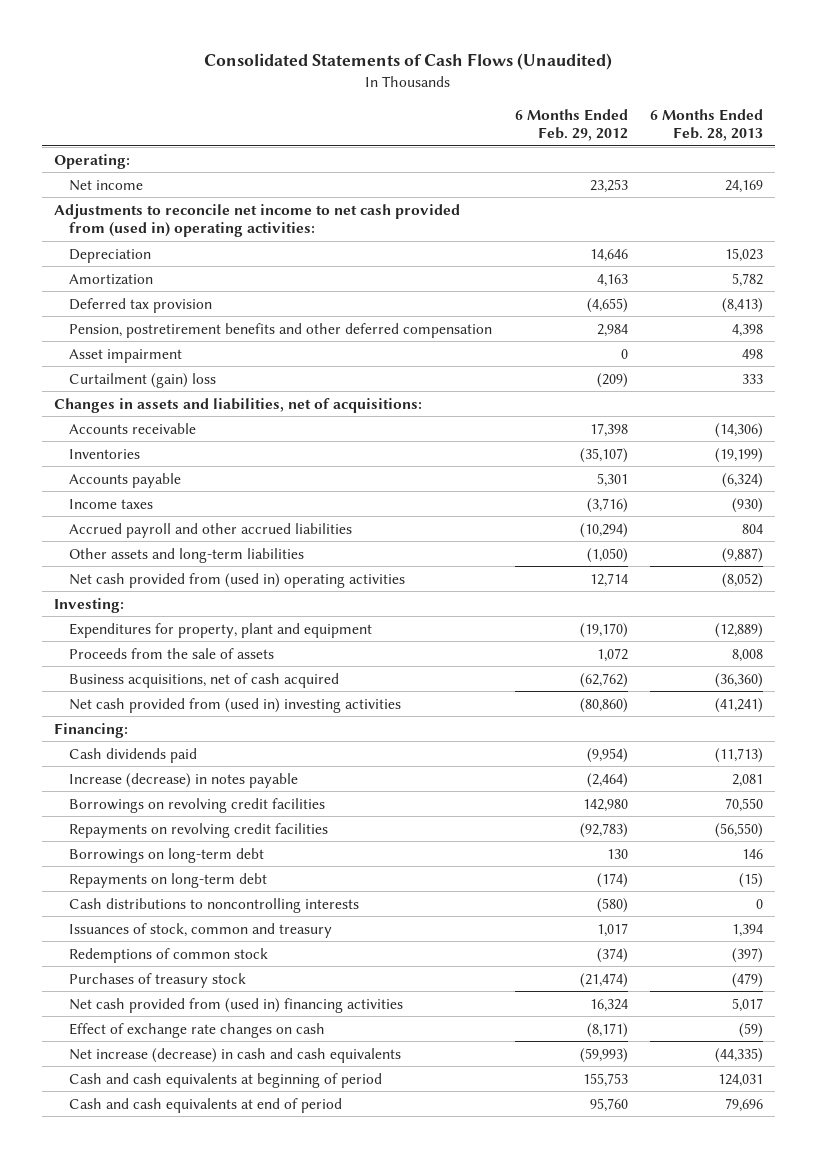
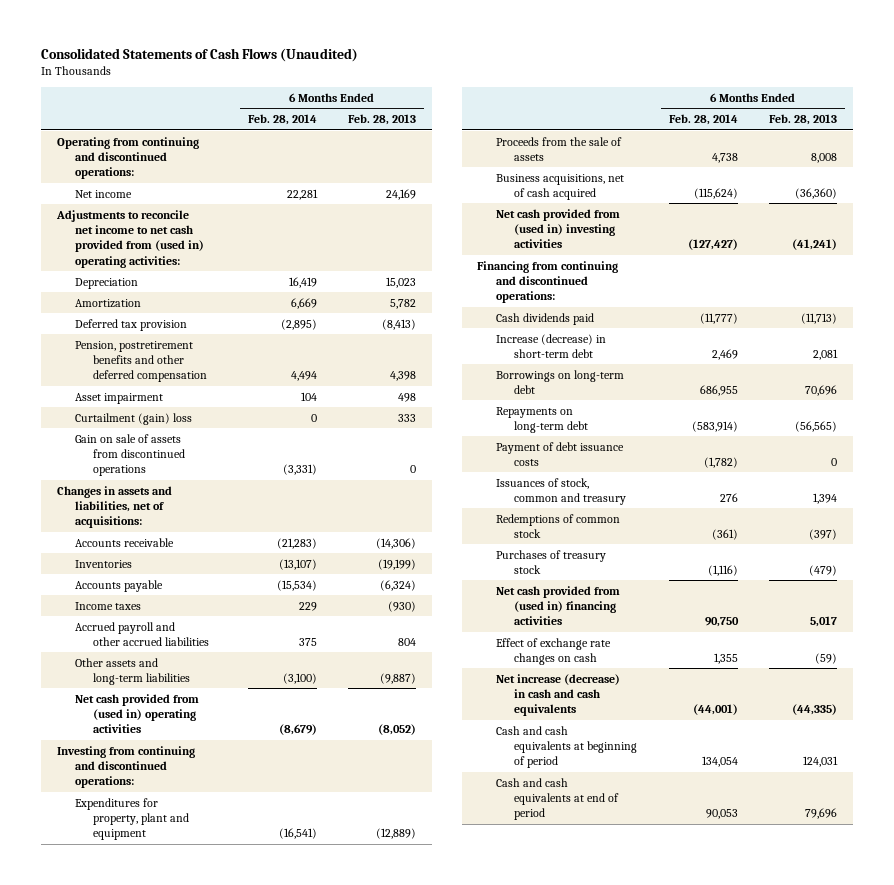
[514,108,628,142] 6 Months Ended Feb. 29, 2012 -> none
none -> [247,114,317,126] Feb. 28, 2014
[53,153,130,169] Operating: -> [56,136,199,180] Operating from continuing and discontinued operations:
none -> [74,433,186,477] Gain on sale of assets from discontinued operations
[53,597,124,613] Investing: -> [56,745,195,789] Investing from continuing and discontinued operations:
[53,722,128,738] Financing: -> [477,260,619,304] Financing from continuing and discontinued operations:
[68,797,325,813] Borrowings on revolving credit facilities -> none
[68,822,328,838] Repayments on revolving credit facilities -> none
[68,897,359,913] Cash distributions to noncontrolling interests -> none
[68,772,298,788] Increase (decrease) in notes payable -> [495,333,606,358] Increase (decrease) in short-term debt
[742,848,764,859] 146 -> [805,384,838,396] 70,696
[739,872,764,888] (15) -> [795,420,838,432] (56,565)
none -> [495,441,624,466] Payment of debt issuance costs

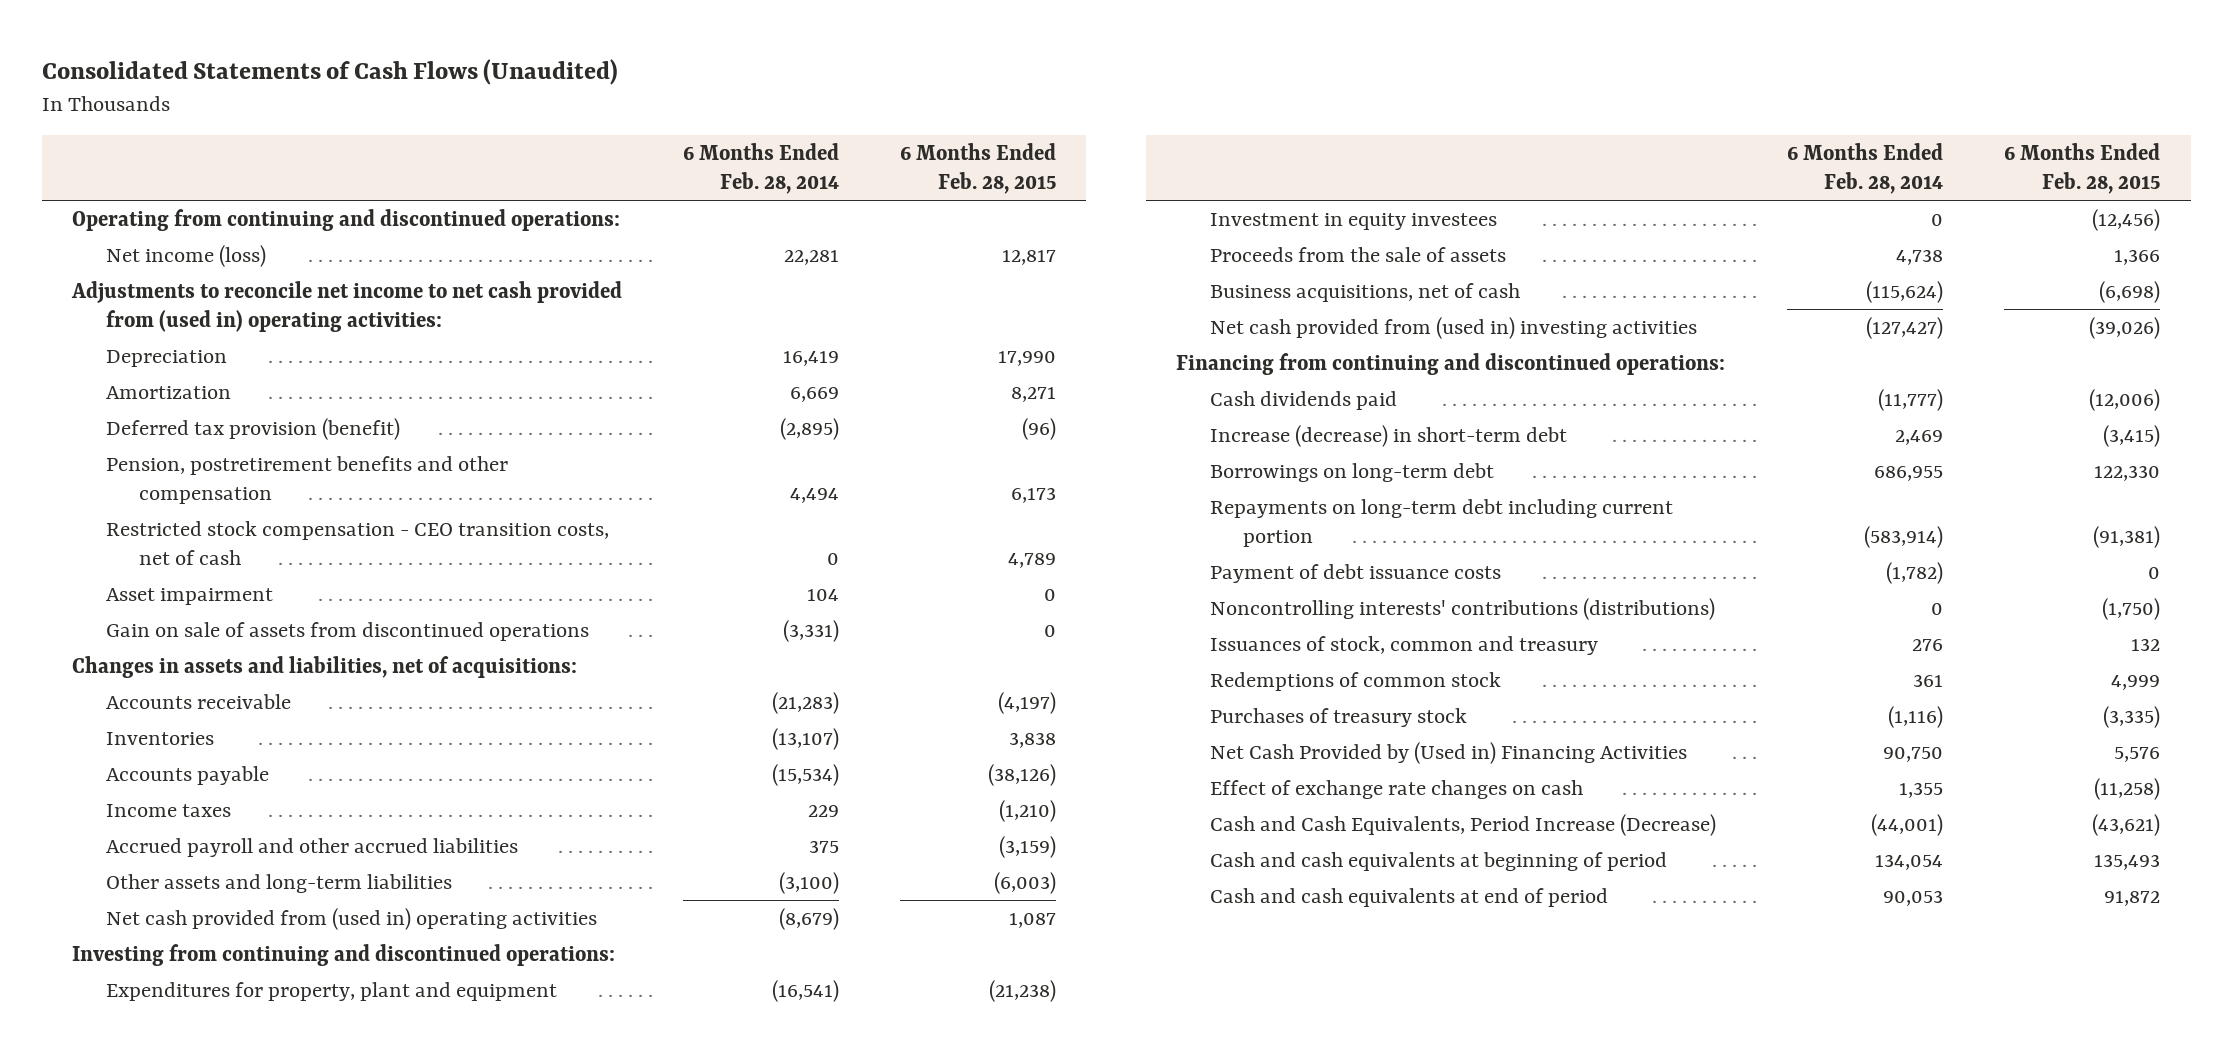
[348,114,417,126] Feb. 28, 2013 -> none
none -> [900,142,1057,194] 6 Months Ended Feb. 28, 2015
[74,189,132,198] Net income -> [105,244,266,267] Net income (loss)
[74,318,187,331] Deferred tax provision -> [105,417,400,440] Deferred tax provision (benefit)
[74,340,208,383] Pension, postretirement benefits and other deferred compensation -> [105,455,508,505] Pension, postretirement benefits and other compensation
none -> [105,520,609,566] Restricted stock compensation - CEO transition costs, net of cash
[74,412,192,425] Curtailment (gain) loss -> none
none -> [1209,212,1497,230] Investment in equity investees
[495,173,624,200] Business acquisitions, net of cash acquired -> [1209,282,1520,302] Business acquisitions, net of cash
[495,406,589,433] Repayments on long-term debt -> [1209,498,1673,548] Repayments on long-term debt including current portion
none -> [1209,597,1715,620] Noncontrolling interests' contributions (distributions)
[711,528,738,540] (361) -> [1913,673,1944,687] 361
[495,585,620,626] Net cash provided from (used in) financing activities -> [1209,741,1687,764] Net Cash Provided by (Used in) Financing Activities
[495,673,620,717] Net increase (decrease) in cash and cash equivalents -> [1209,813,1716,836] Cash and Cash Equivalents, Period Increase (Decrease)

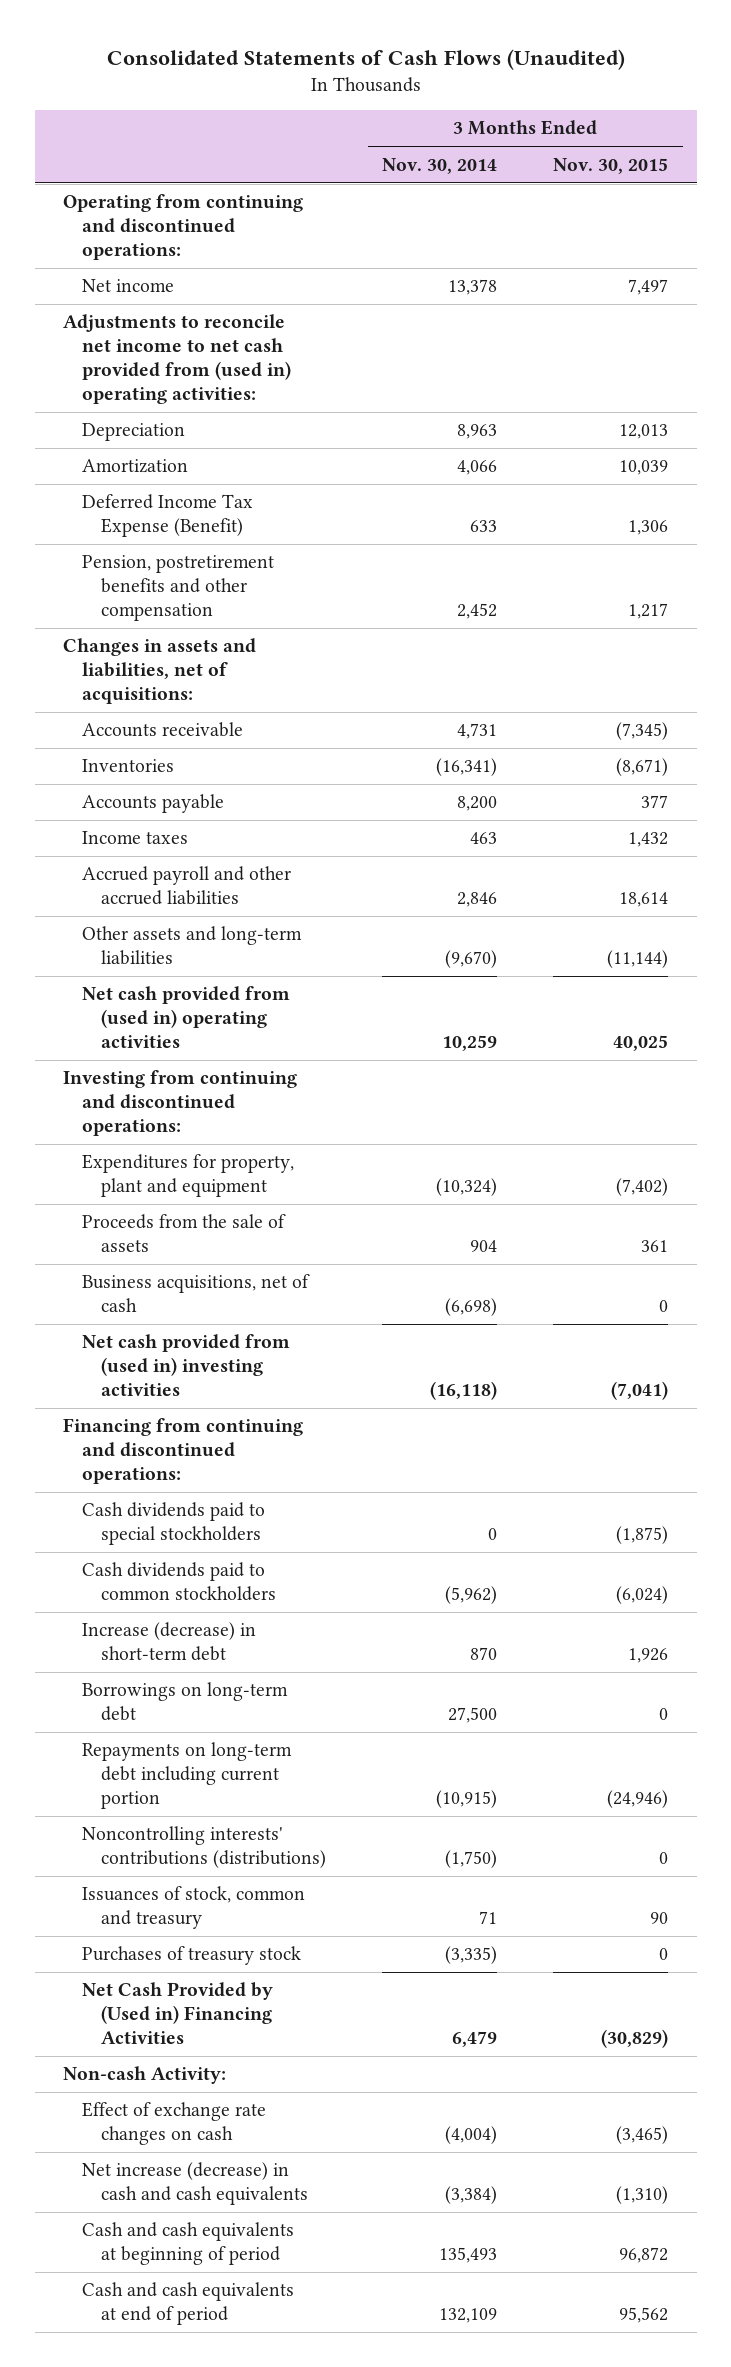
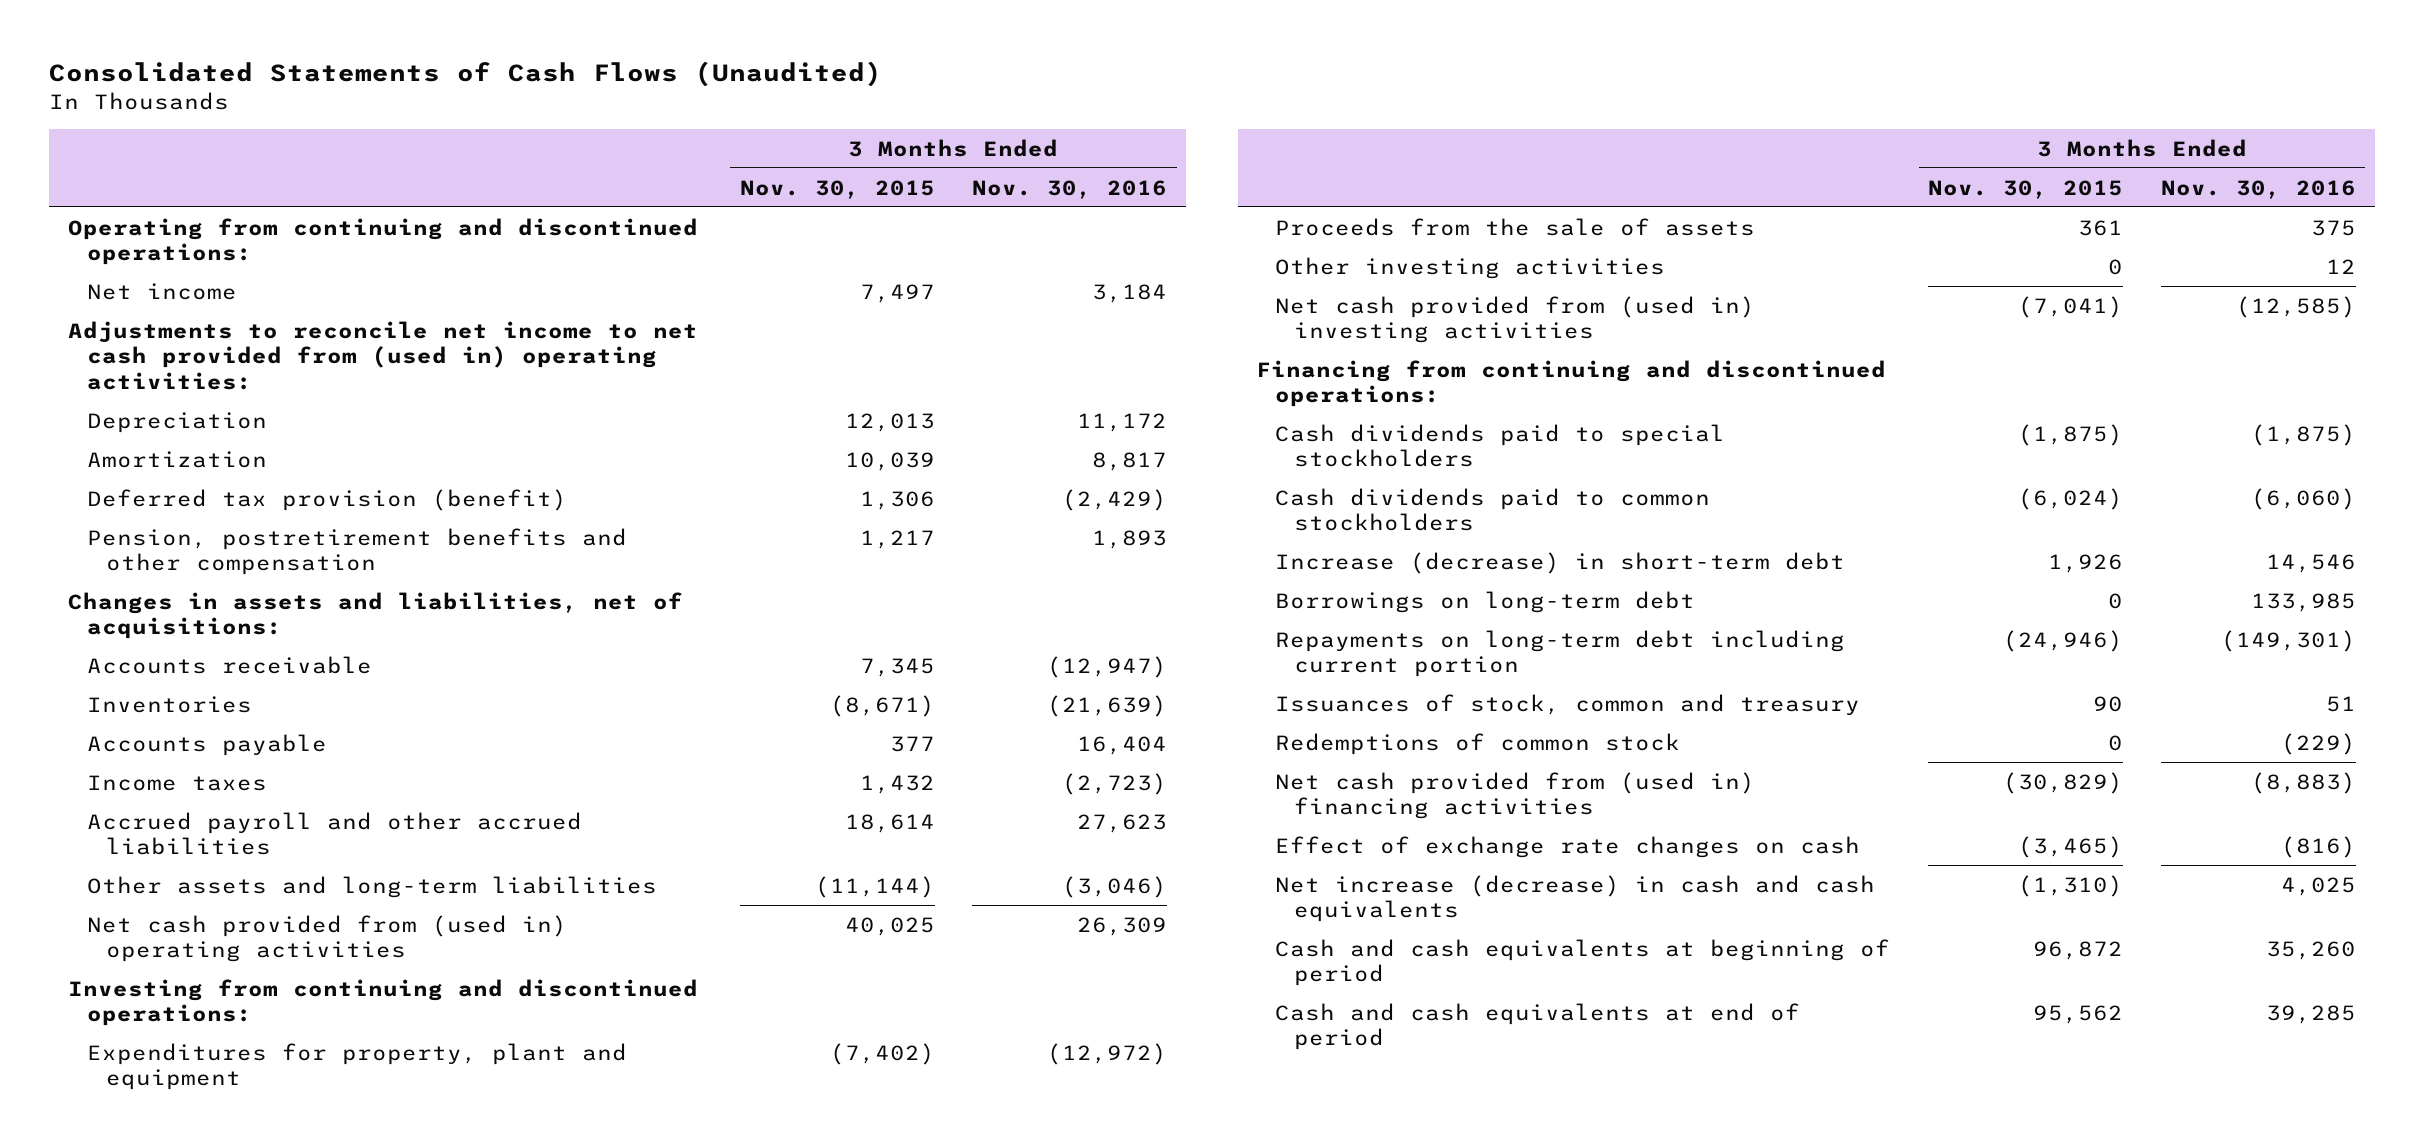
[382,157,498,174] Nov. 30, 2014 -> none
none -> [972,179,1168,199] Nov. 30, 2016
[81,494,253,538] Deferred Income Tax Expense (Benefit) -> [86,488,567,511] Deferred tax provision (benefit)
[616,722,669,741] (7,345) -> [859,657,935,677] 7,345
[81,1274,310,1313] Business acquisitions, net of cash -> none
none -> [1275,256,1666,279] Other investing activities
[81,1826,326,1869] Noncontrolling interests' contributions (distributions) -> none
[81,1946,301,1966] Purchases of treasury stock -> none
[62,2066,226,2085] Non-cash Activity: -> none
none -> [1275,732,1681,755] Redemptions of common stock
[81,1982,273,2044] Net Cash Provided by (Used in) Financing Activities -> [1275,771,1756,820] Net cash provided from (used in) financing activities

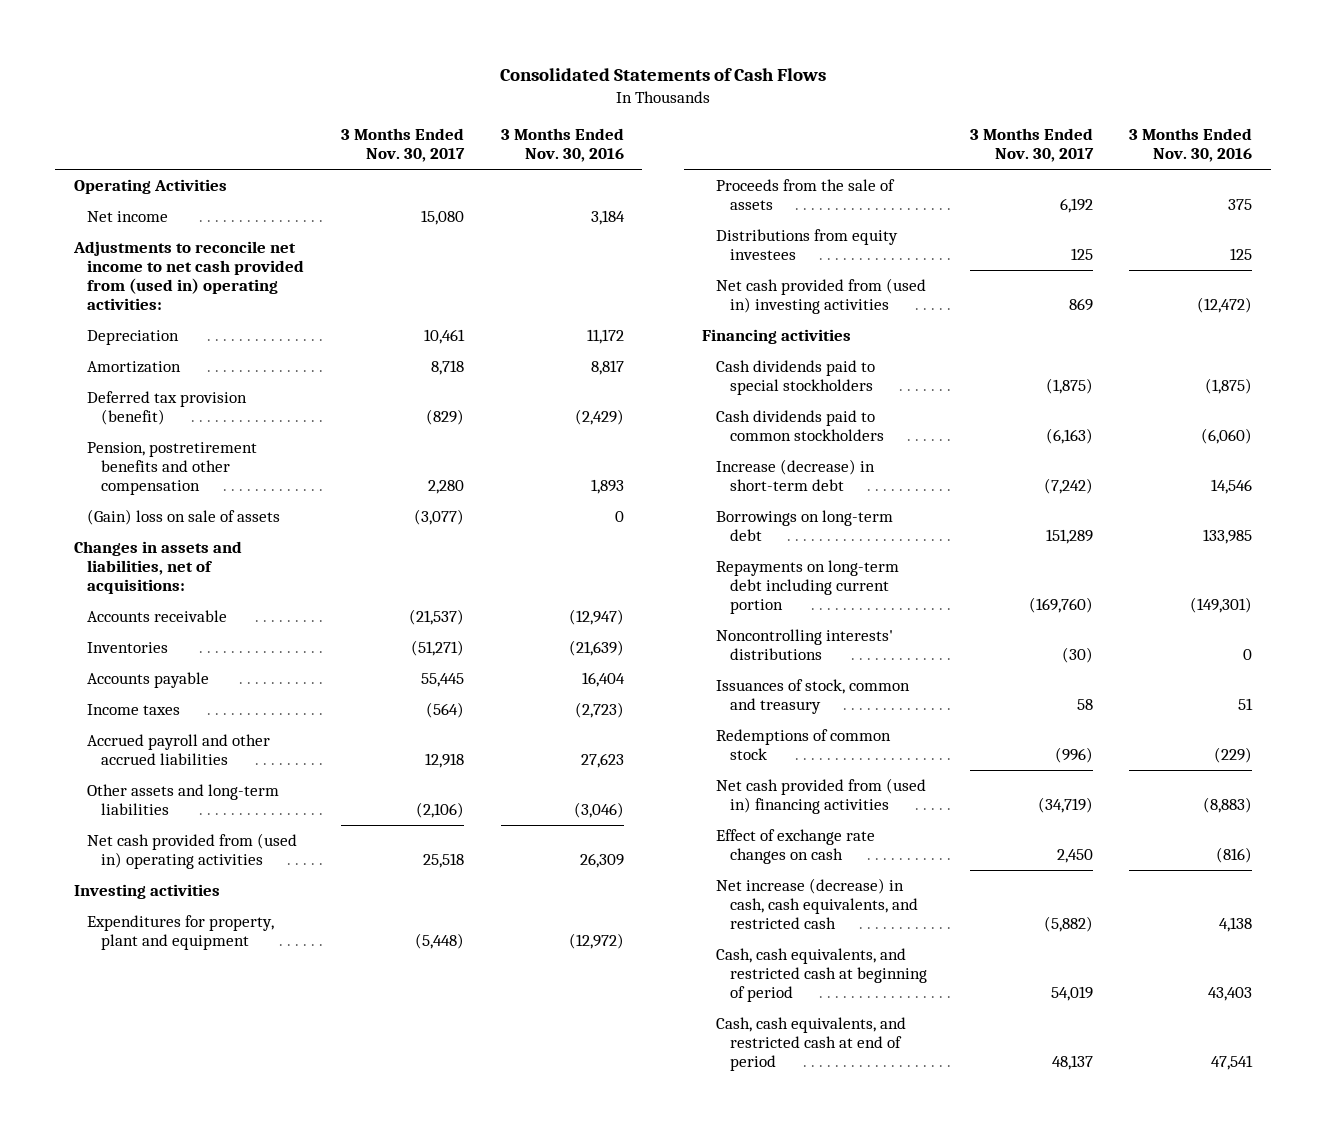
[49,60,883,87] Consolidated Statements of Cash Flows (Unaudited) -> [500,67,827,81] Consolidated Statements of Cash Flows
[739,179,935,199] Nov. 30, 2015 -> none
none -> [341,128,466,163] 3 Months Ended Nov. 30, 2017
[67,217,698,266] Operating from continuing and discontinued operations: -> [73,178,227,194] Operating Activities
none -> [87,508,281,525] (Gain) loss on sale of assets
[67,978,698,1027] Investing from continuing and discontinued operations: -> [73,883,220,899] Investing activities
[1275,256,1666,279] Other investing activities -> none
none -> [715,228,898,260] Distributions from equity investees
[2235,295,2356,318] (12,585) -> [1197,296,1253,313] (12,472)
[1256,359,1887,408] Financing from continuing and discontinued operations: -> [702,328,852,344] Financing activities
none -> [715,628,893,660] Noncontrolling interests' distributions
[1275,874,1876,923] Net increase (decrease) in cash and cash equivalents -> [715,877,918,930] Net increase (decrease) in cash, cash equivalents, and restricted cash
[2280,876,2356,896] 4,025 -> [1219,917,1253,933] 4,138
[1275,938,1891,987] Cash and cash equivalents at beginning of period -> [715,947,927,1003] Cash, cash equivalents, and restricted cash at beginning of period
[2265,940,2356,960] 35,260 -> [1208,987,1253,1002] 43,403
[1275,1002,1801,1051] Cash and cash equivalents at end of period -> [715,1016,906,1072] Cash, cash equivalents, and restricted cash at end of period
[2265,1004,2356,1024] 39,285 -> [1211,1055,1254,1071] 47,541

